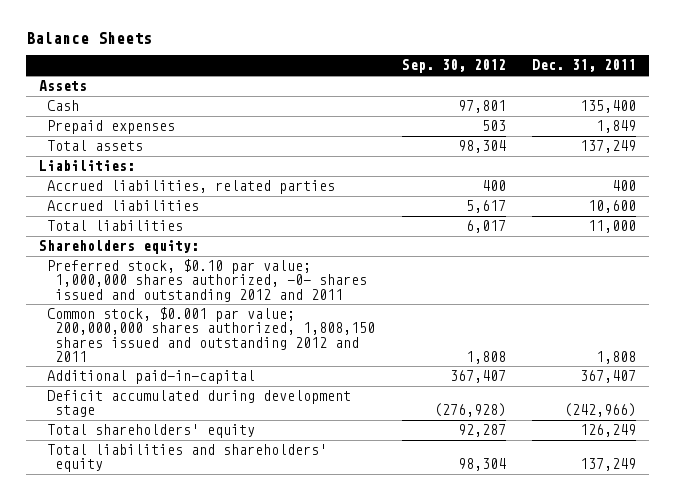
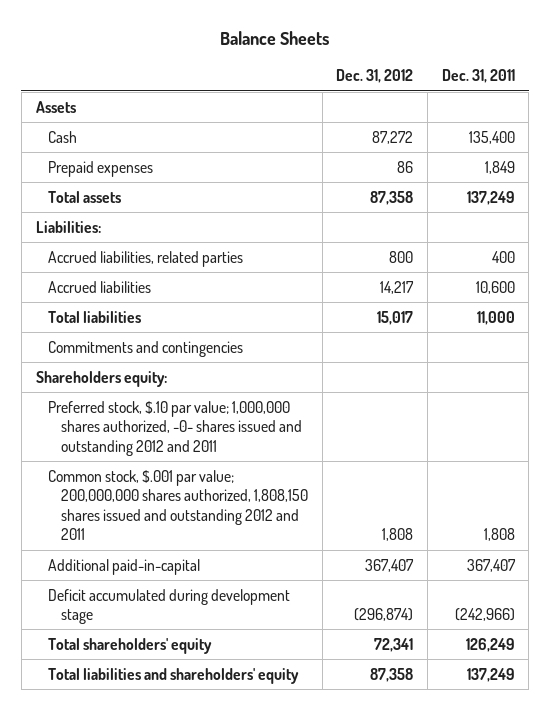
[401,59,506,74] Sep. 30, 2012 -> none
none -> [336,69,414,84] Dec. 31, 2012
none -> [48,340,244,357] Commitments and contingencies
[47,259,368,302] Preferred stock, $0.10 par value; 1,000,000 shares authorized, -0- shares issued and outstanding 2012 and 2011 -> [48,400,302,456] Preferred stock, $.10 par value; 1,000,000 shares authorized, -0- shares issued and outstanding 2012 and 2011
[47,307,376,362] Common stock, $0.001 par value; 200,000,000 shares authorized, 1,808,150 shares issued and outstanding 2012 and 2011 -> [48,469,308,541] Common stock, $.001 par value; 200,000,000 shares authorized, 1,808,150 shares issued and outstanding 2012 and 2011

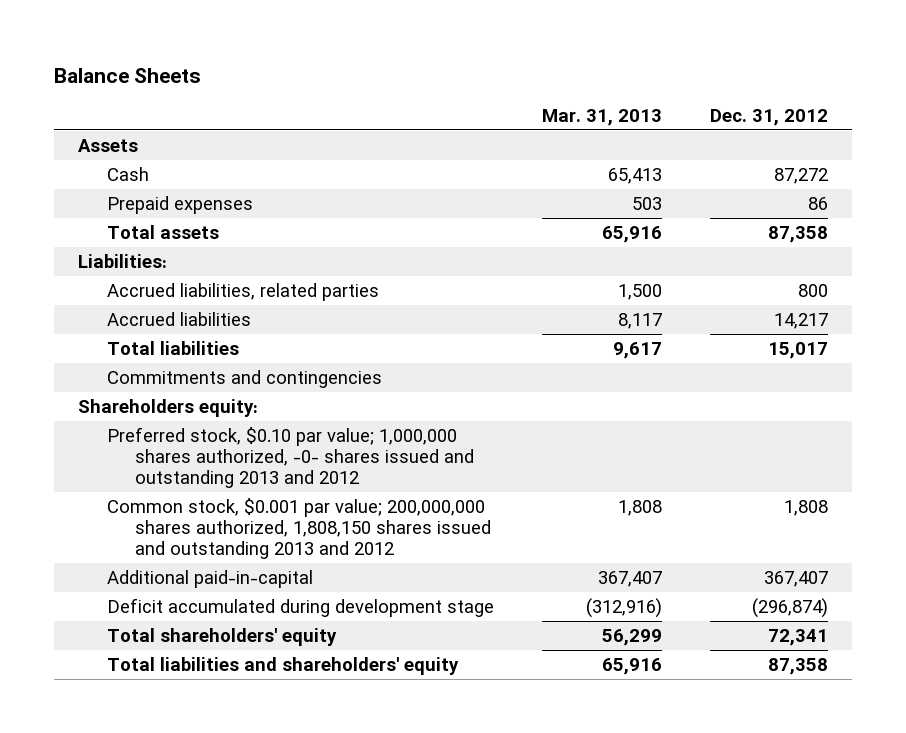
[441,69,515,84] Dec. 31, 2011 -> none
none -> [541,109,662,127] Mar. 31, 2013
[48,400,302,456] Preferred stock, $.10 par value; 1,000,000 shares authorized, -0- shares issued and outstanding 2012 and 2011 -> [106,426,474,489] Preferred stock, $0.10 par value; 1,000,000 shares authorized, -0- shares issued and outstanding 2013 and 2012
[48,469,308,541] Common stock, $.001 par value; 200,000,000 shares authorized, 1,808,150 shares issued and outstanding 2012 and 2011 -> [106,497,491,560] Common stock, $0.001 par value; 200,000,000 shares authorized, 1,808,150 shares issued and outstanding 2013 and 2012

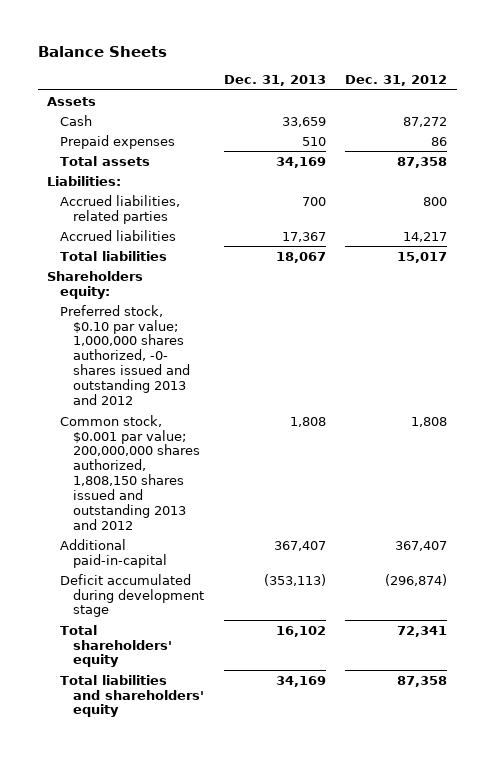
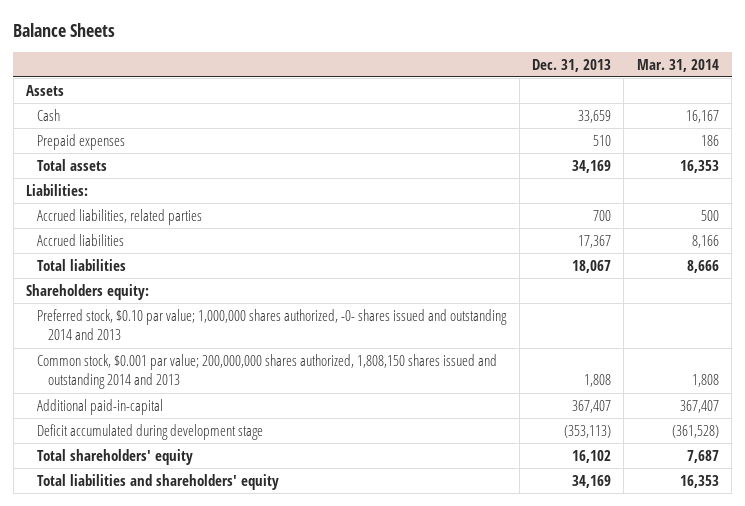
[345,75,448,87] Dec. 31, 2012 -> none
none -> [636,58,719,72] Mar. 31, 2014
[60,304,191,406] Preferred stock, $0.10 par value; 1,000,000 shares authorized, -0- shares issued and outstanding 2013 and 2012 -> [37,308,508,341] Preferred stock, $0.10 par value; 1,000,000 shares authorized, -0- shares issued and outstanding 2014 and 2013
[60,414,201,530] Common stock, $0.001 par value; 200,000,000 shares authorized, 1,808,150 shares issued and outstanding 2013 and 2012 -> [37,353,498,390] Common stock, $0.001 par value; 200,000,000 shares authorized, 1,808,150 shares issued and outstanding 2014 and 2013

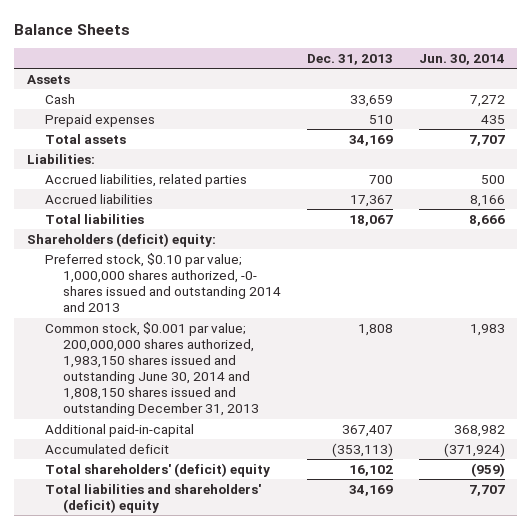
[636,58,719,72] Mar. 31, 2014 -> none
none -> [418,54,505,66] Jun. 30, 2014
[25,283,149,300] Shareholders equity: -> [26,232,216,247] Shareholders (deficit) equity:
[37,353,498,390] Common stock, $0.001 par value; 200,000,000 shares authorized, 1,808,150 shares issued and outstanding 2014 and 2013 -> [45,321,260,417] Common stock, $0.001 par value; 200,000,000 shares authorized, 1,983,150 shares issued and outstanding June 30, 2014 and 1,808,150 shares issued and outstanding December 31, 2013
[37,423,264,440] Deficit accumulated during development stage -> [45,443,170,454] Accumulated deficit
[37,448,194,465] Total shareholders' equity -> [45,462,271,477] Total shareholders' (deficit) equity
[37,473,280,490] Total liabilities and shareholders' equity -> [45,483,262,513] Total liabilities and shareholders' (deficit) equity

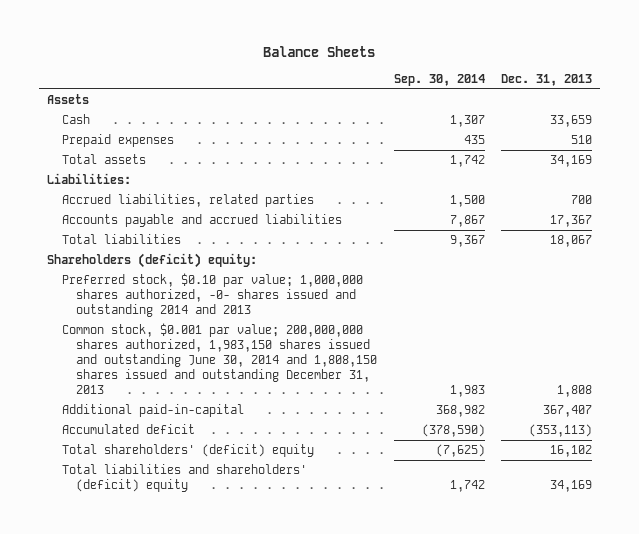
[418,54,505,66] Jun. 30, 2014 -> none
none -> [393,73,485,86] Sep. 30, 2014
[45,193,154,204] Accrued liabilities -> [61,214,342,228] Accounts payable and accrued liabilities

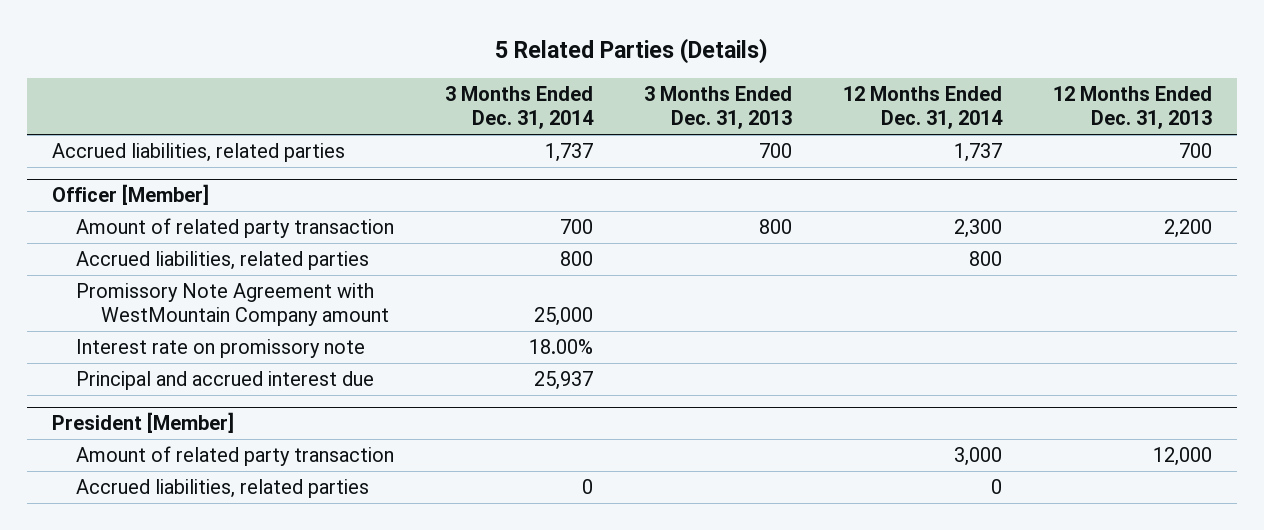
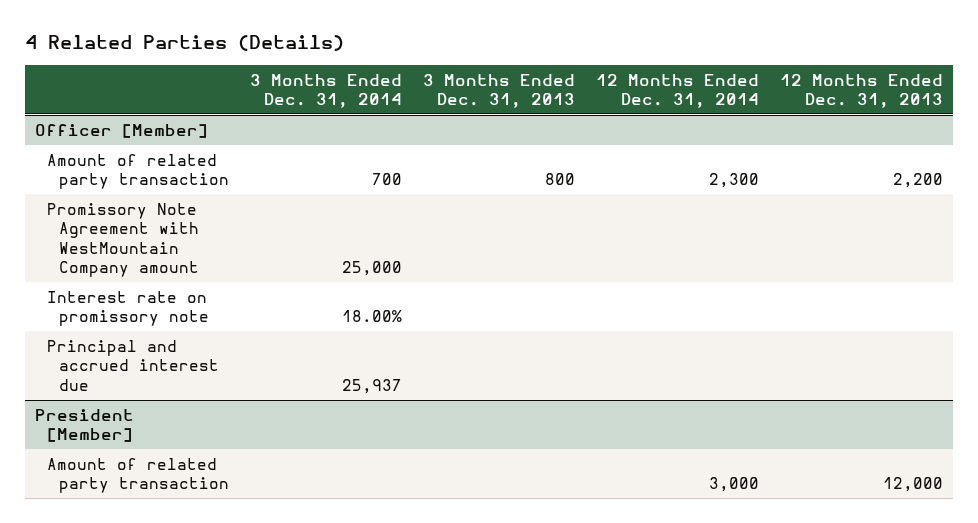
[494,37,768,64] 5 Related Parties (Details) -> [24,35,344,52] 4 Related Parties (Details)
[51,143,345,163] Accrued liabilities, related parties -> none
[76,251,370,271] Accrued liabilities, related parties -> none
[76,479,370,499] Accrued liabilities, related parties -> none

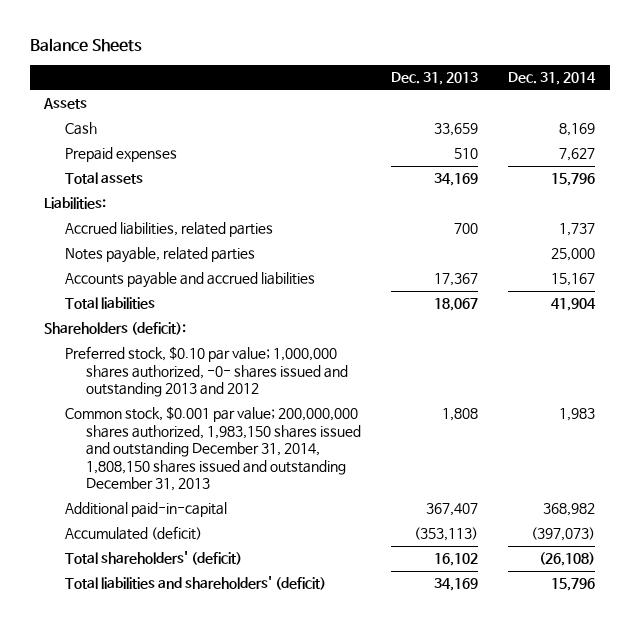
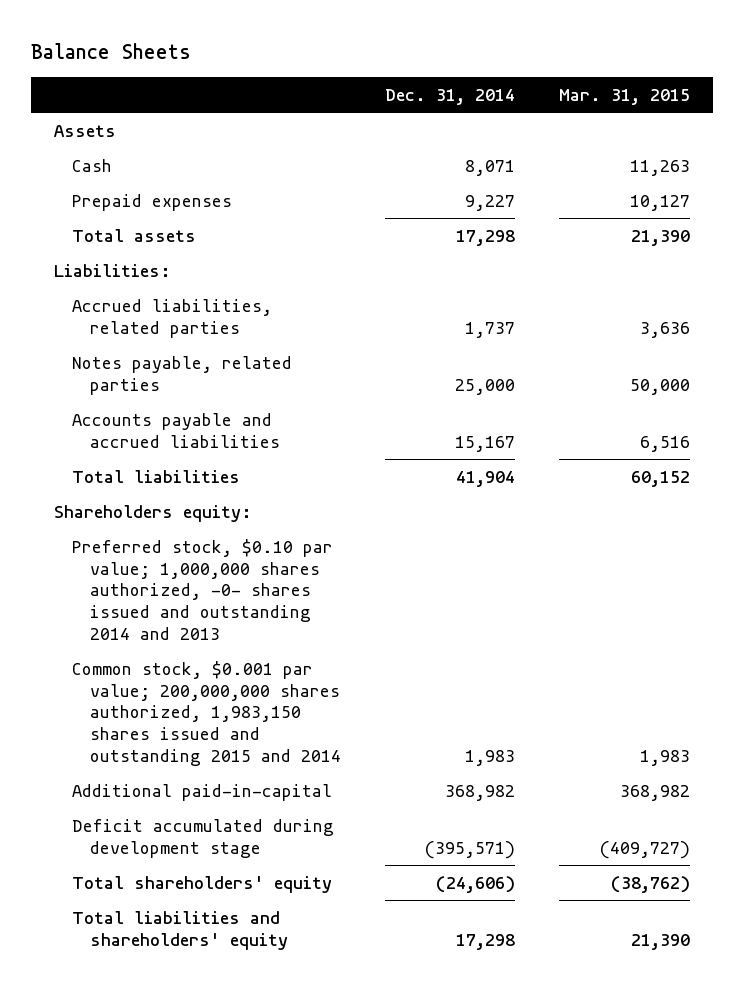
[391,72,479,86] Dec. 31, 2013 -> none
none -> [559,88,691,105] Mar. 31, 2015
[558,123,595,137] 8,169 -> [465,159,516,176] 8,071
[558,148,595,162] 7,627 -> [465,194,516,211] 9,227
[550,173,595,187] 15,796 -> [456,229,516,246] 17,298
[44,322,187,336] Shareholders (deficit): -> [53,504,252,522] Shareholders equity:
[65,346,349,398] Preferred stock, $0.10 par value; 1,000,000 shares authorized, -0- shares issued and outstanding 2013 and 2012 -> [71,538,333,640] Preferred stock, $0.10 par value; 1,000,000 shares authorized, -0- shares issued and outstanding 2014 and 2013
[65,406,362,492] Common stock, $0.001 par value; 200,000,000 shares authorized, 1,983,150 shares issued and outstanding December 31, 2014, 1,808,150 shares issued and outstanding December 31, 2013 -> [71,660,341,766] Common stock, $0.001 par value; 200,000,000 shares authorized, 1,983,150 shares issued and outstanding 2015 and 2014
[65,526,203,541] Accumulated (deficit) -> [71,818,334,858] Deficit accumulated during development stage
[530,527,595,542] (397,073) -> [425,840,516,859] (395,571)
[65,551,243,566] Total shareholders' (deficit) -> [71,875,332,893] Total shareholders' equity
[538,552,595,567] (26,108) -> [436,875,516,893] (24,606)
[65,576,327,591] Total liabilities and shareholders' (deficit) -> [71,910,288,950] Total liabilities and shareholders' equity
[550,578,595,592] 15,796 -> [456,933,516,950] 17,298

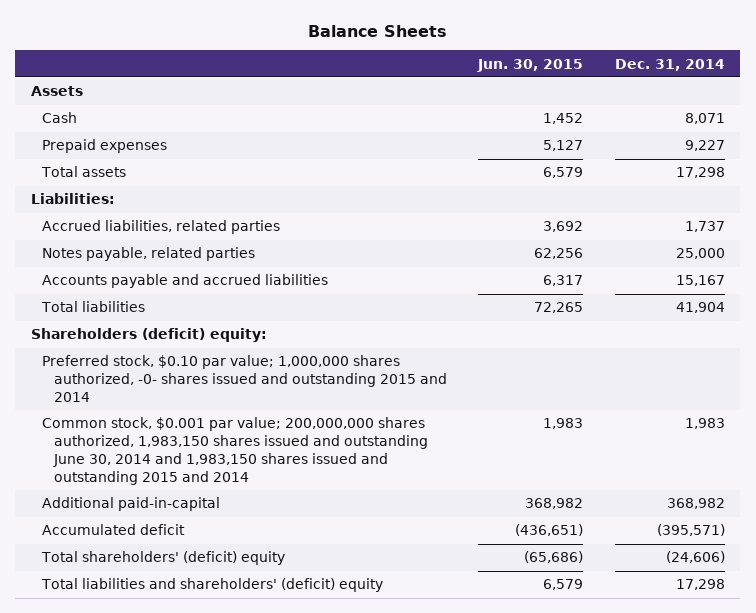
[559,88,691,105] Mar. 31, 2015 -> none
none -> [477,58,584,72] Jun. 30, 2015
[53,504,252,522] Shareholders equity: -> [30,328,267,343] Shareholders (deficit) equity:
[71,538,333,640] Preferred stock, $0.10 par value; 1,000,000 shares authorized, -0- shares issued and outstanding 2014 and 2013 -> [42,355,447,402] Preferred stock, $0.10 par value; 1,000,000 shares authorized, -0- shares issued and outstanding 2015 and 2014
[71,660,341,766] Common stock, $0.001 par value; 200,000,000 shares authorized, 1,983,150 shares issued and outstanding 2015 and 2014 -> [42,417,428,485] Common stock, $0.001 par value; 200,000,000 shares authorized, 1,983,150 shares issued and outstanding June 30, 2014 and 1,983,150 shares issued and outstanding 2015 and 2014
[71,818,334,858] Deficit accumulated during development stage -> [42,524,186,536] Accumulated deficit
[71,875,332,893] Total shareholders' equity -> [41,551,286,566] Total shareholders' (deficit) equity
[71,910,288,950] Total liabilities and shareholders' equity -> [41,578,384,593] Total liabilities and shareholders' (deficit) equity

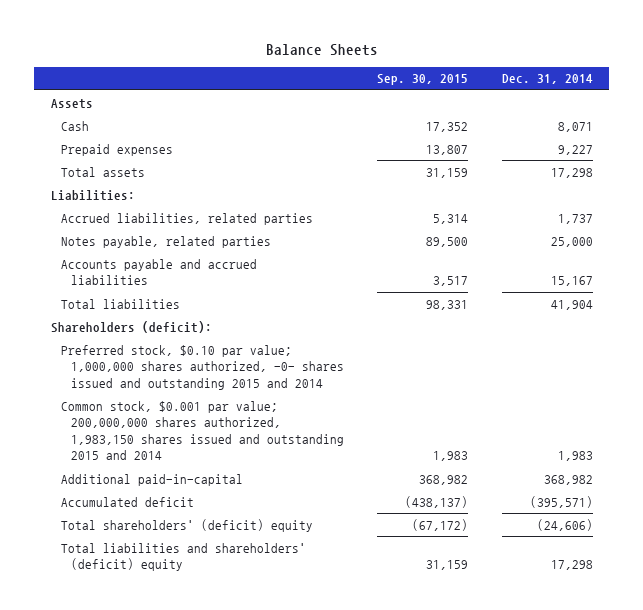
[477,58,584,72] Jun. 30, 2015 -> none
none -> [377,74,469,86] Sep. 30, 2015
[30,328,267,343] Shareholders (deficit) equity: -> [50,320,212,333] Shareholders (deficit):
[42,417,428,485] Common stock, $0.001 par value; 200,000,000 shares authorized, 1,983,150 shares issued and outstanding June 30, 2014 and 1,983,150 shares issued and outstanding 2015 and 2014 -> [60,400,345,461] Common stock, $0.001 par value; 200,000,000 shares authorized, 1,983,150 shares issued and outstanding 2015 and 2014

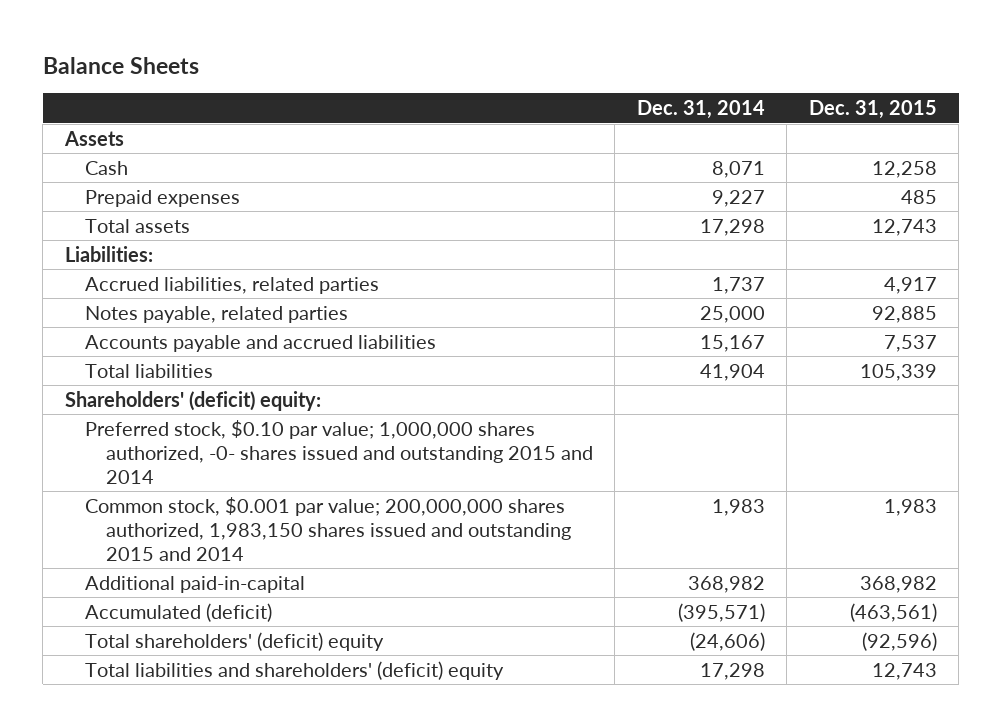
[377,74,469,86] Sep. 30, 2015 -> none
none -> [808,100,937,120] Dec. 31, 2015
[50,320,212,333] Shareholders (deficit): -> [64,390,321,411] Shareholders' (deficit) equity:
[60,496,194,507] Accumulated deficit -> [85,602,273,622] Accumulated (deficit)

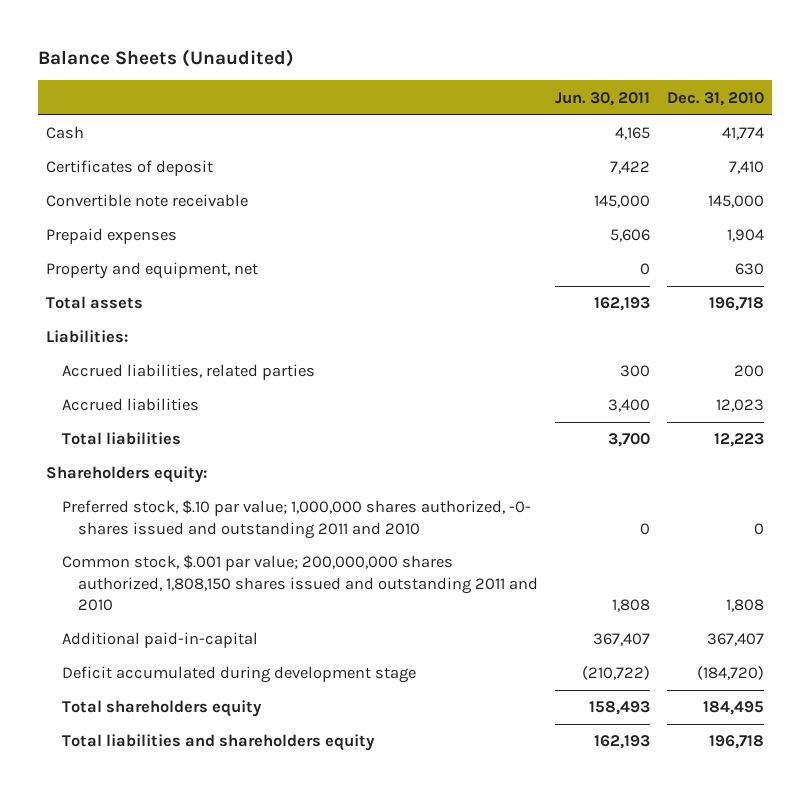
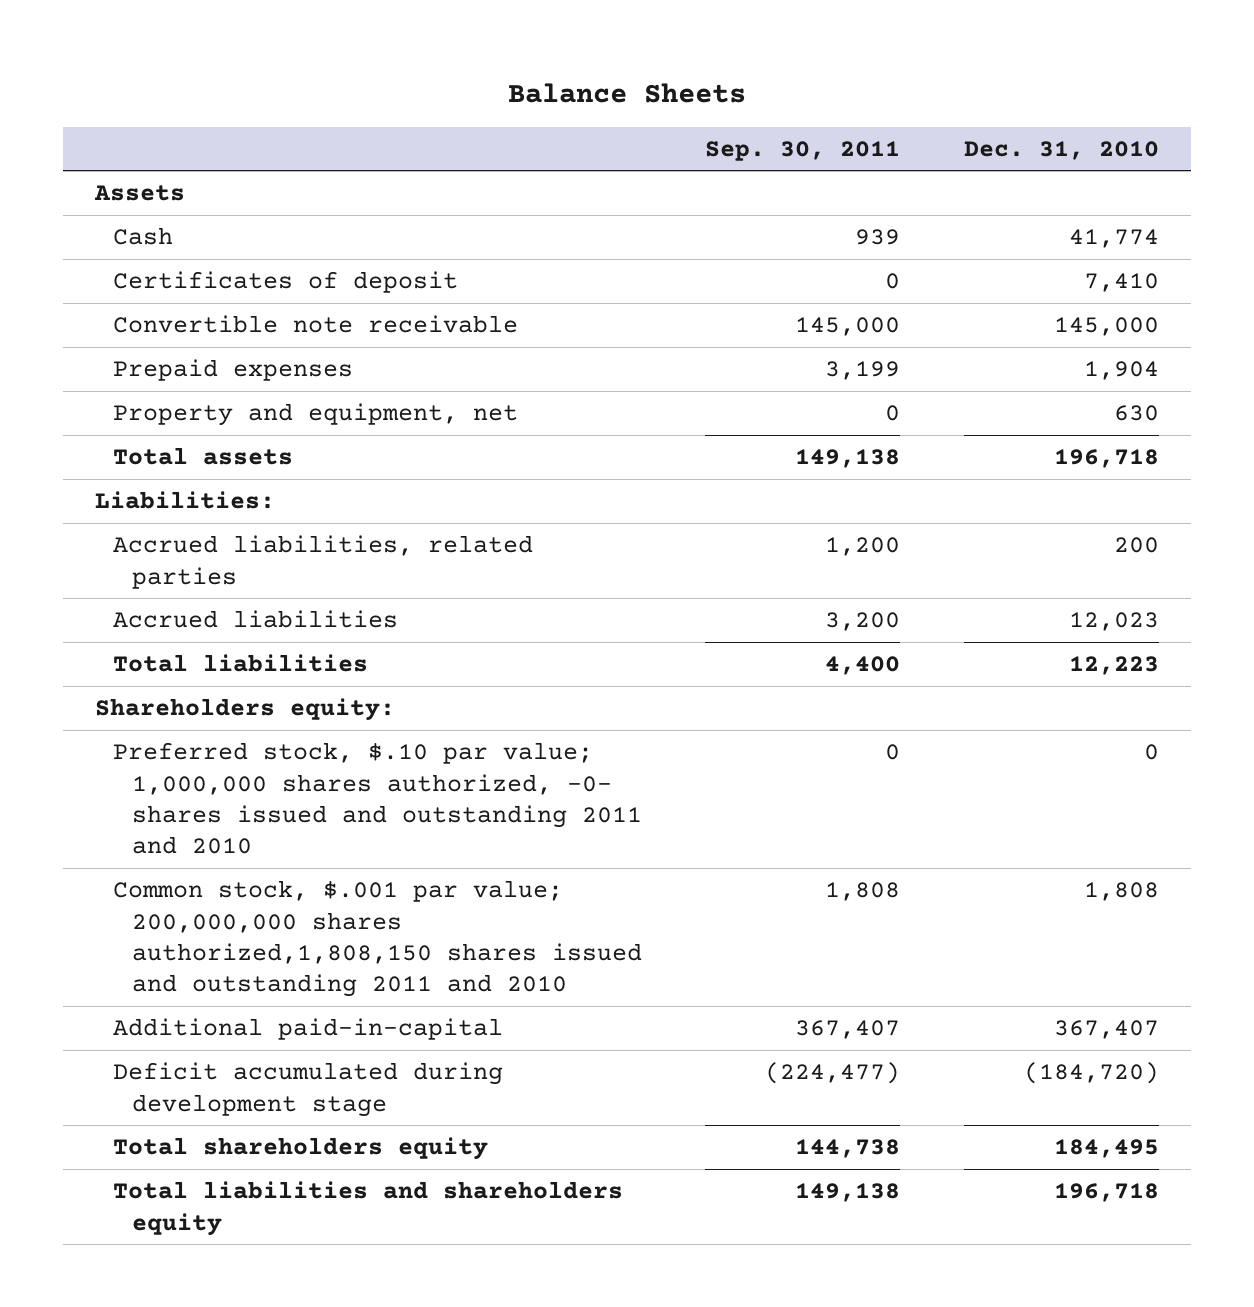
[37,48,294,67] Balance Sheets (Unaudited) -> [507,82,746,103] Balance Sheets
[554,91,650,106] Jun. 30, 2011 -> none
none -> [705,140,901,161] Sep. 30, 2011
none -> [93,185,185,202] Assets
[62,555,538,611] Common stock, $.001 par value; 200,000,000 shares authorized, 1,808,150 shares issued and outstanding 2011 and 2010 -> [113,880,642,998] Common stock, $.001 par value; 200,000,000 shares authorized,1,808,150 shares issued and outstanding 2011 and 2010

